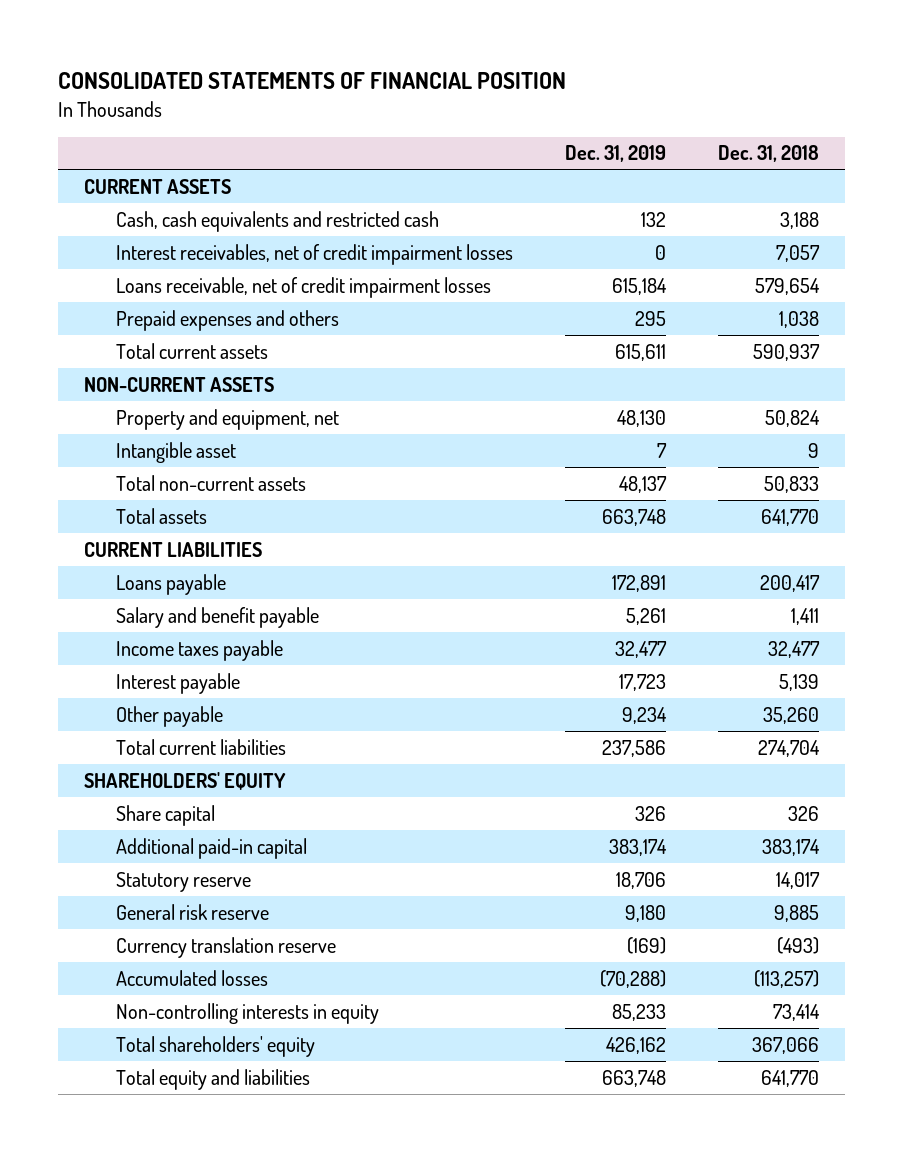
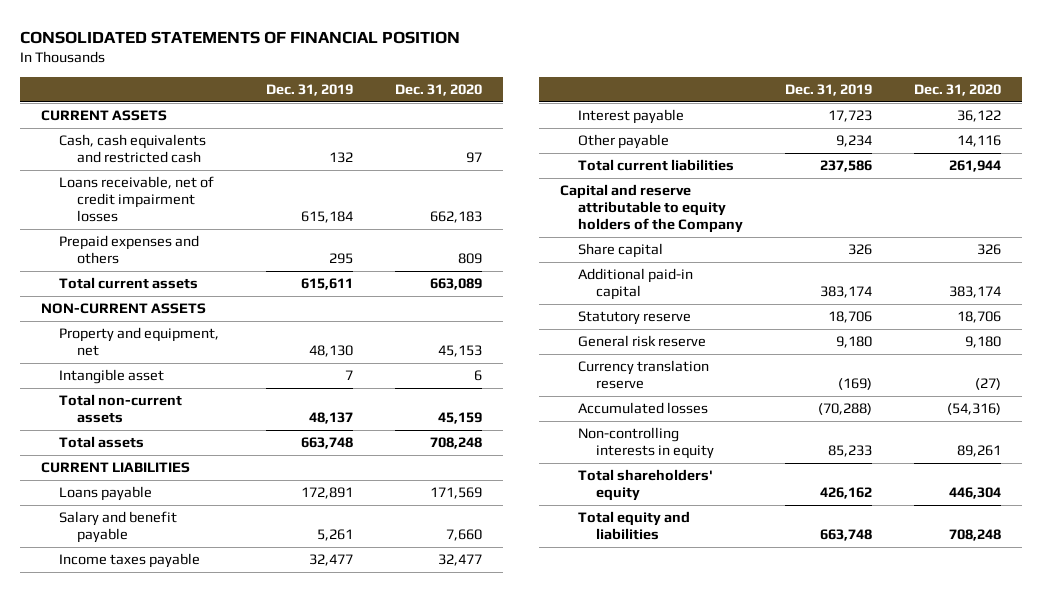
[717,145,819,163] Dec. 31, 2018 -> none
none -> [394,83,482,96] Dec. 31, 2020
[116,243,514,265] Interest receivables, net of credit impairment losses -> none
[84,771,287,790] SHAREHOLDERS' EQUITY -> none
none -> [560,184,744,233] Capital and reserve attributable to equity holders of the Company

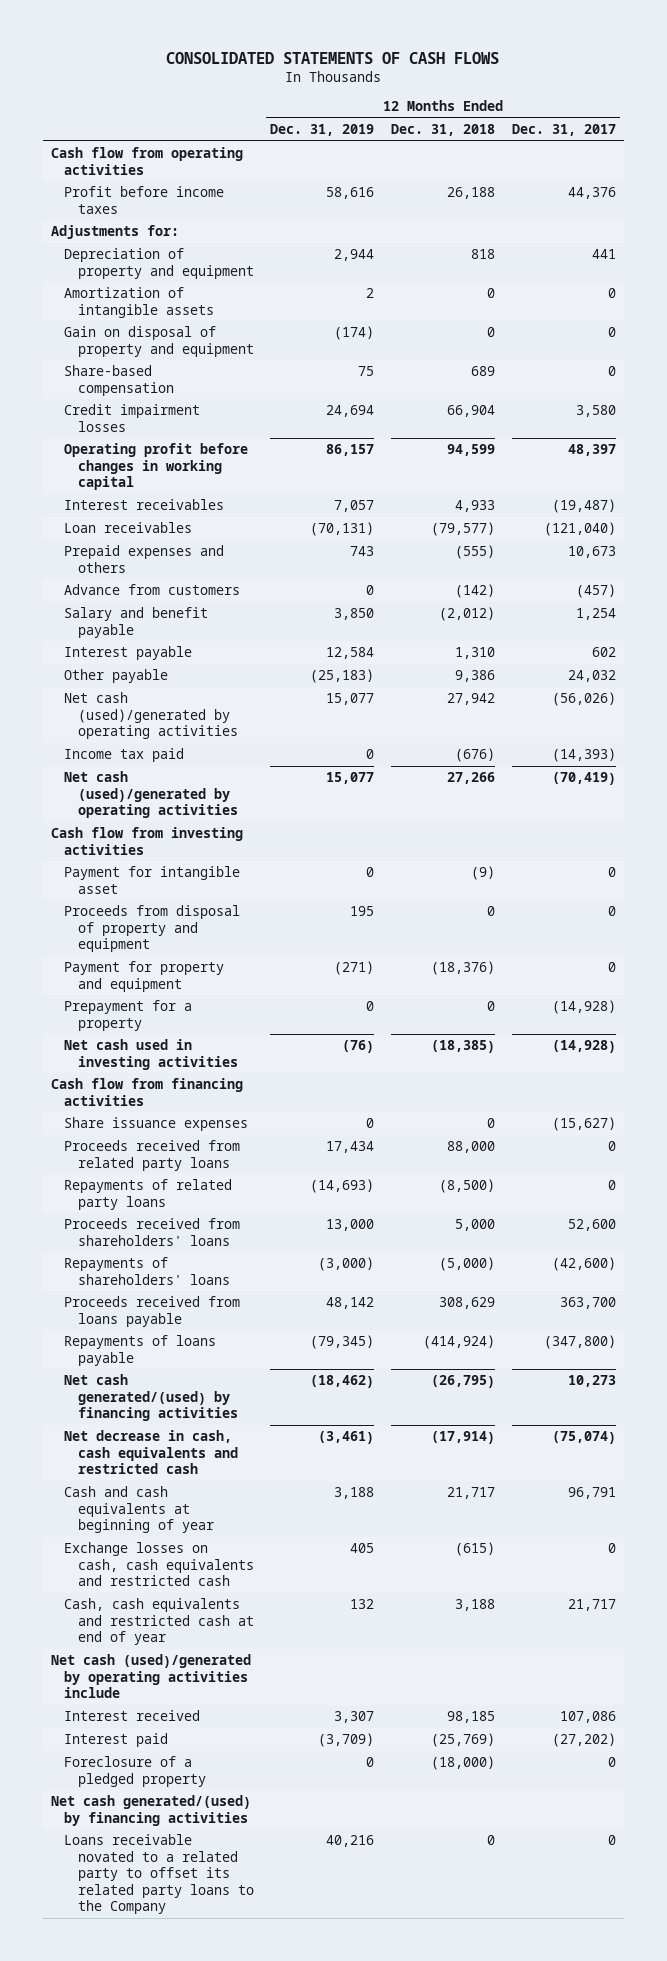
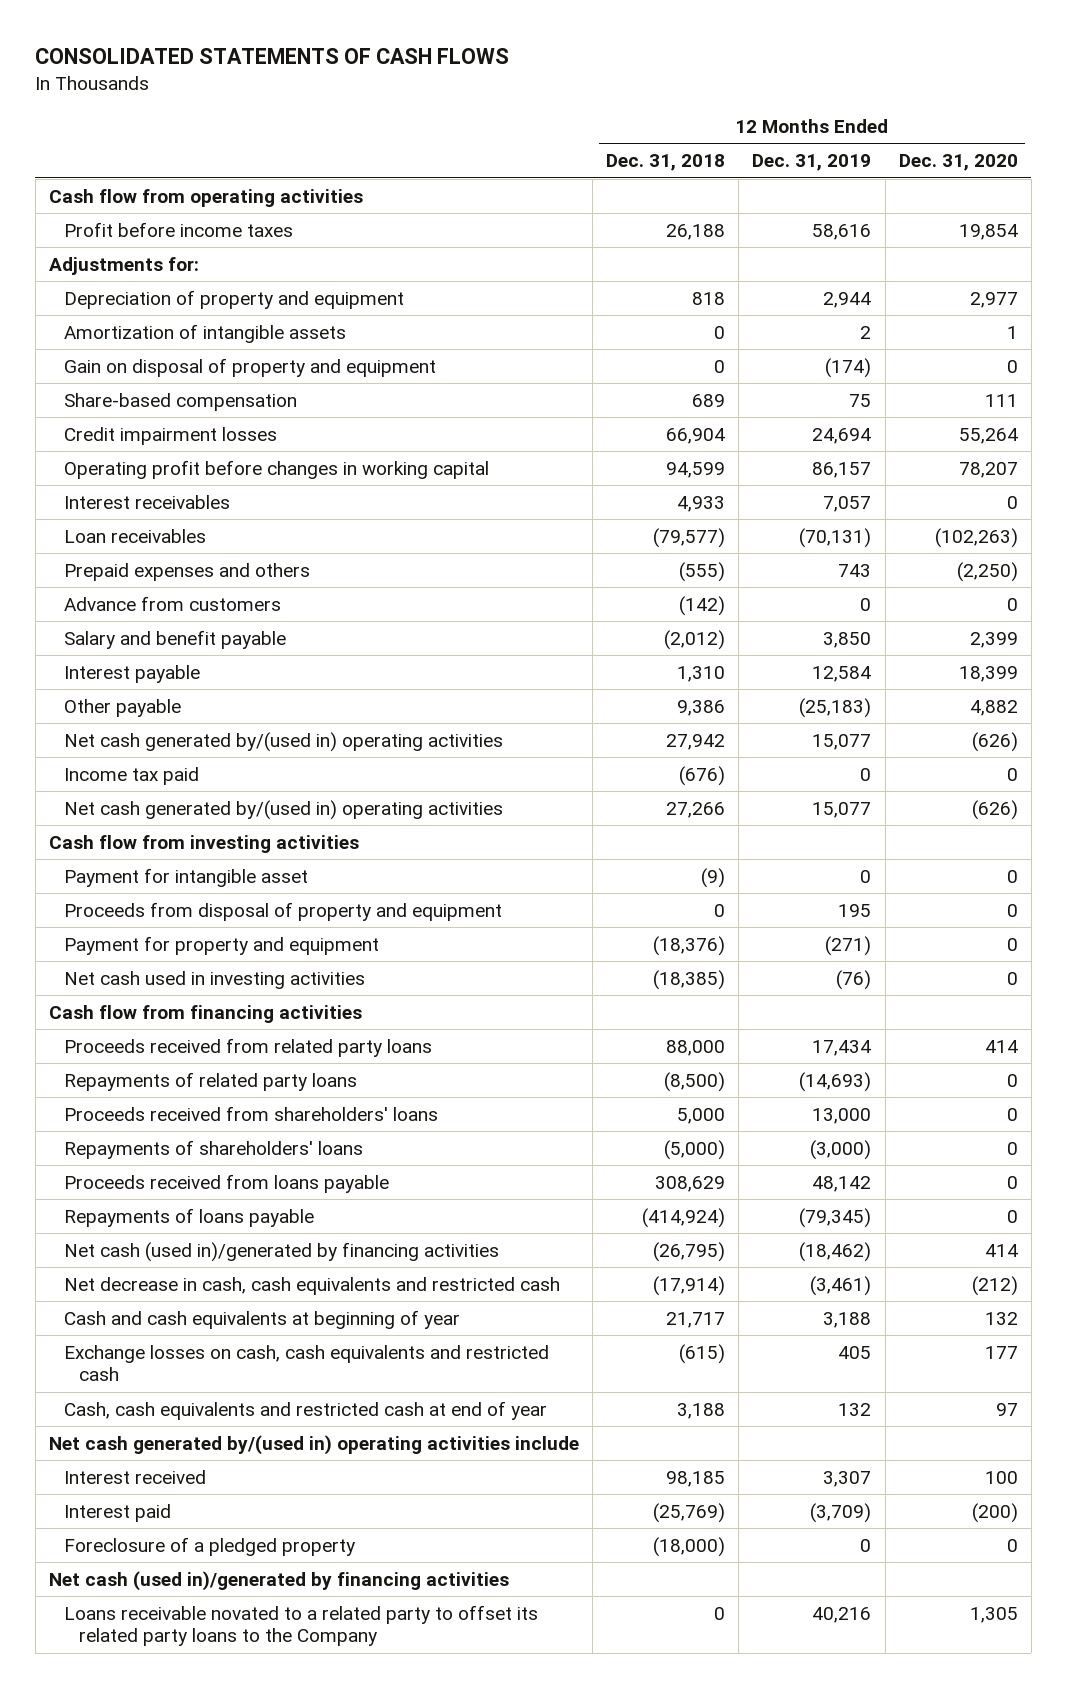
[511,124,616,137] Dec. 31, 2017 -> none
none -> [898,154,1018,172] Dec. 31, 2020
[64,692,238,740] Net cash (used)/generated by operating activities -> [64,731,504,752] Net cash generated by/(used in) operating activities
[64,771,238,819] Net cash (used)/generated by operating activities -> [64,799,504,820] Net cash generated by/(used in) operating activities
[64,1000,193,1031] Prepayment for a property -> none
[64,1117,249,1132] Share issuance expenses -> none
[64,1374,238,1422] Net cash generated/(used) by financing activities -> [64,1241,500,1262] Net cash (used in)/generated by financing activities
[51,1654,252,1699] Net cash (used)/generated by operating activities include -> [48,1434,579,1455] Net cash generated by/(used in) operating activities include
[51,1795,252,1826] Net cash generated/(used) by financing activities -> [48,1570,509,1591] Net cash (used in)/generated by financing activities

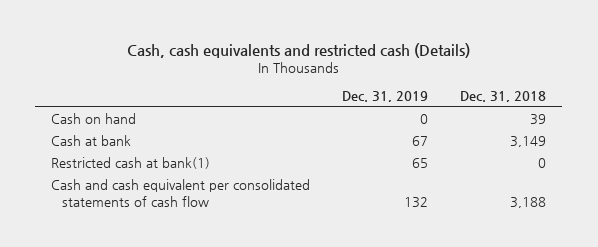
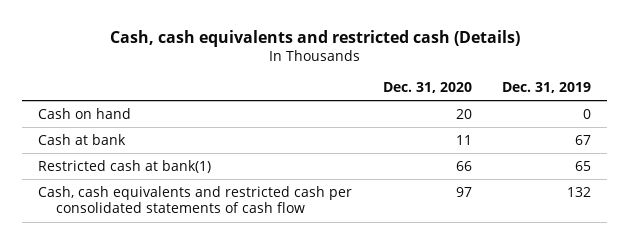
[460,91,547,103] Dec. 31, 2018 -> none
none -> [382,82,472,94] Dec. 31, 2020
[51,179,311,207] Cash and cash equivalent per consolidated statements of cash flow -> [37,185,352,214] Cash, cash equivalents and restricted cash per consolidated statements of cash flow

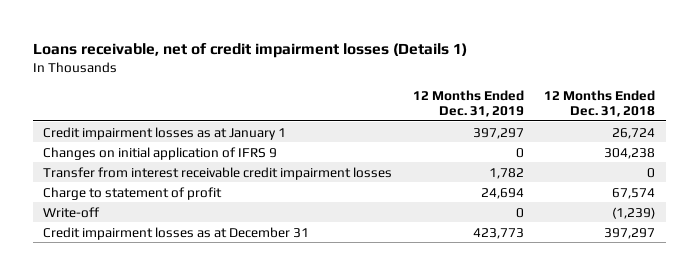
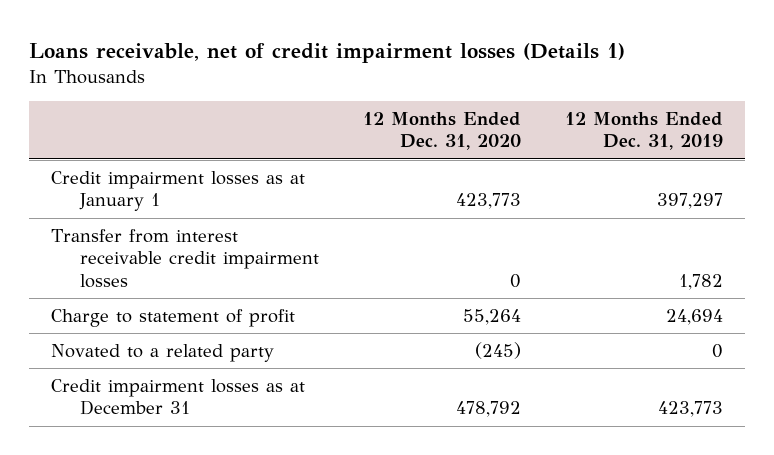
[544,89,656,117] 12 Months Ended Dec. 31, 2018 -> none
none -> [362,111,521,151] 12 Months Ended Dec. 31, 2020
[43,146,278,160] Changes on initial application of IFRS 9 -> none
[43,206,101,218] Write-off -> none
none -> [51,343,275,362] Novated to a related party

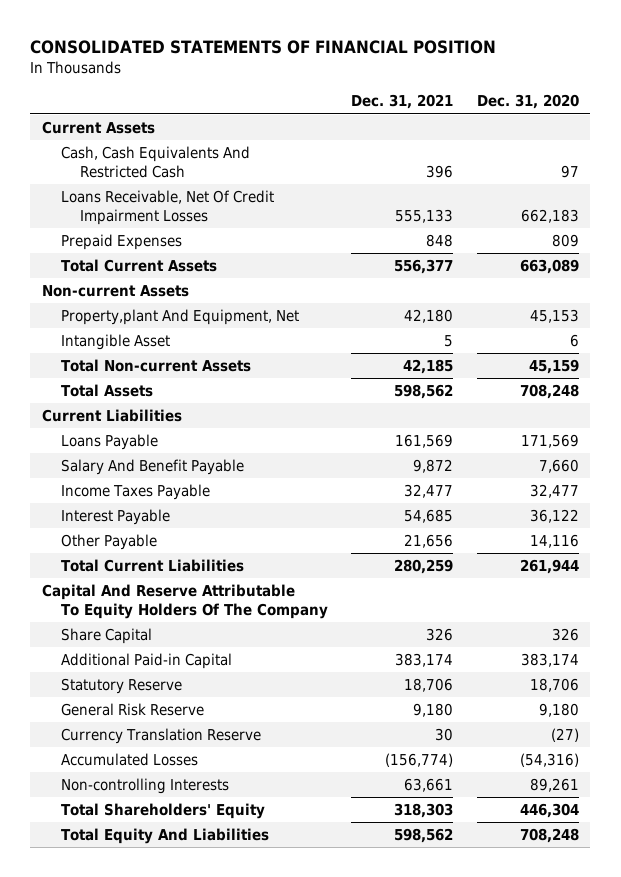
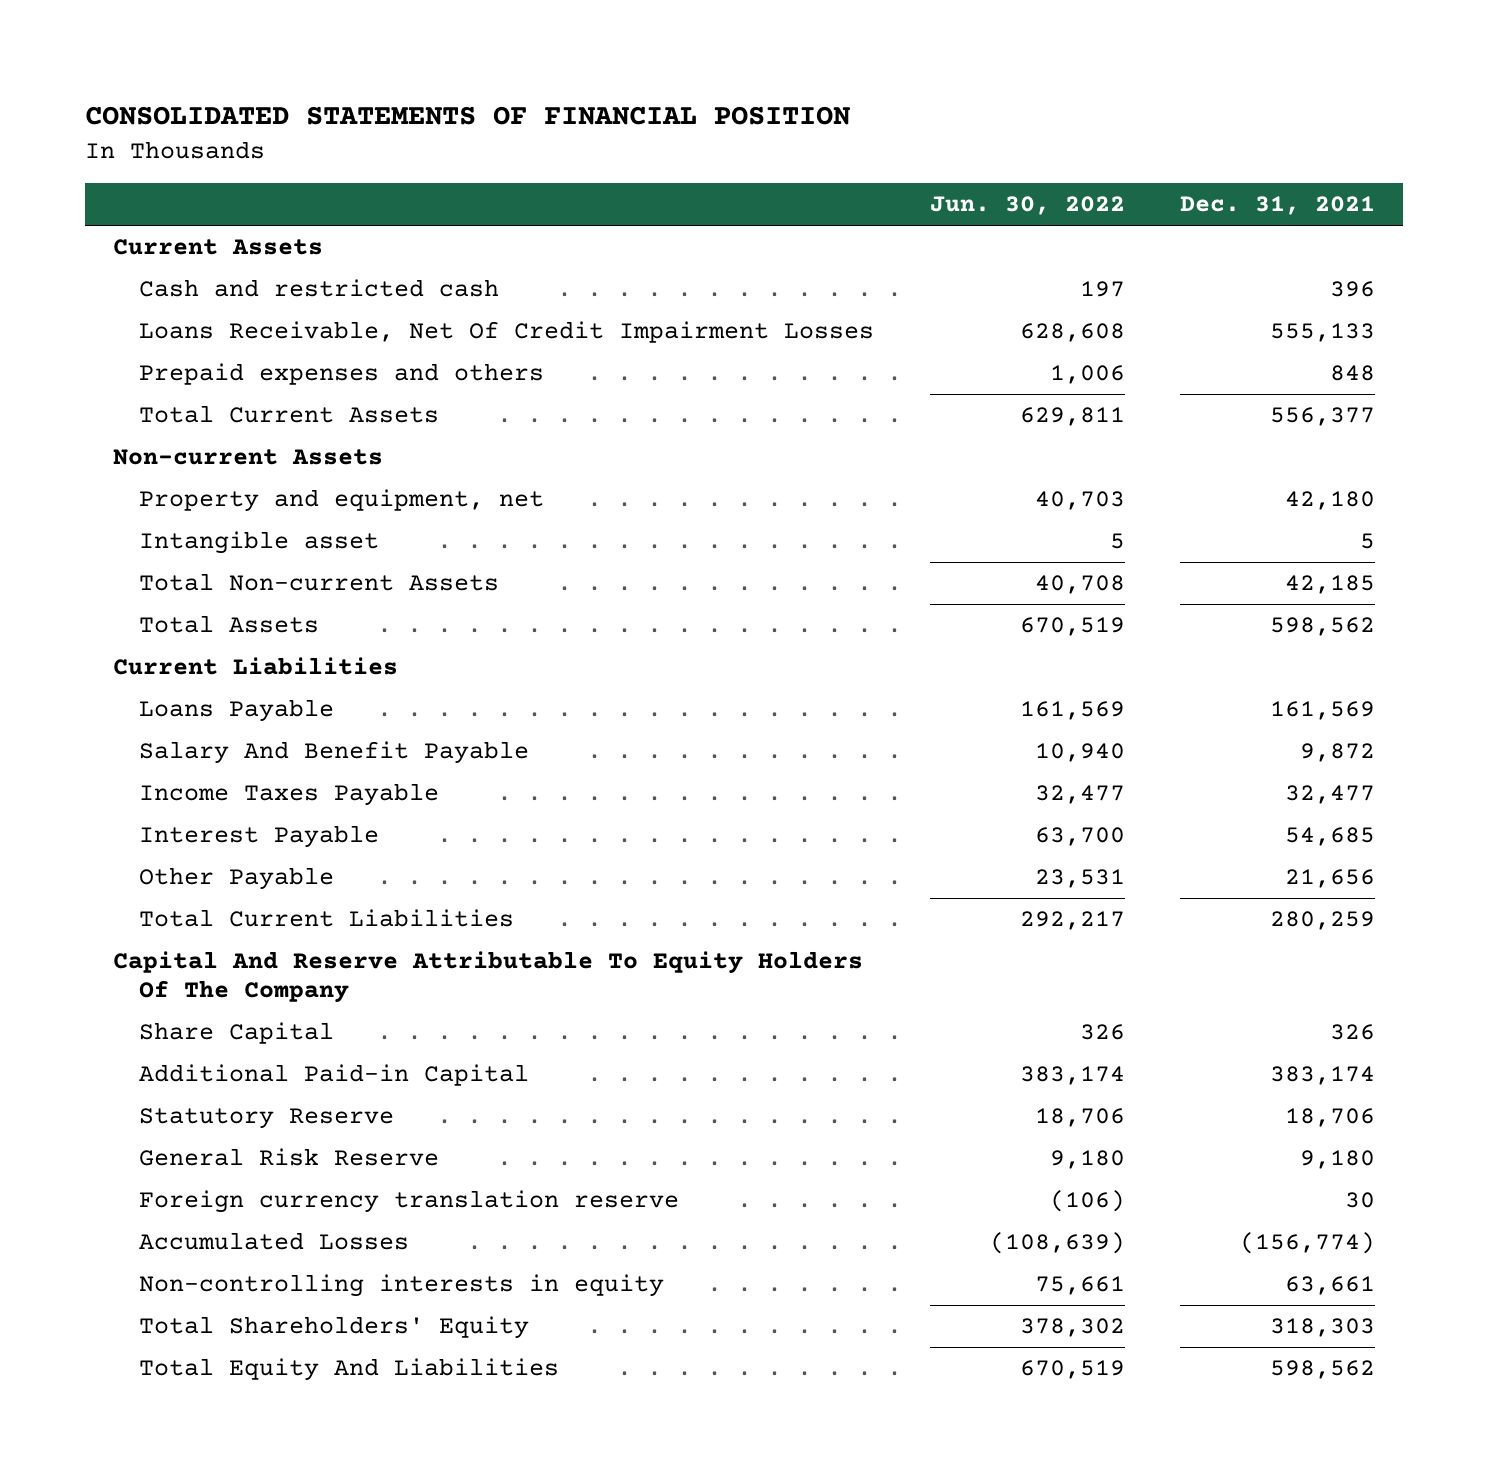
[476,94,579,110] Dec. 31, 2020 -> none
none -> [929,196,1125,216] Jun. 30, 2022
[60,146,250,179] Cash, Cash Equivalents And Restricted Cash -> [138,279,499,298] Cash and restricted cash
[60,234,182,251] Prepaid Expenses -> [138,363,544,386] Prepaid expenses and others
[60,309,299,326] Property,plant And Equipment, Net -> [138,489,544,513] Property and equipment, net
[60,334,170,351] Intangible Asset -> [138,531,379,555] Intangible asset
[60,728,261,745] Currency Translation Reserve -> [138,1190,679,1214] Foreign currency translation reserve
[60,778,229,795] Non-controlling Interests -> [138,1274,664,1298] Non-controlling interests in equity

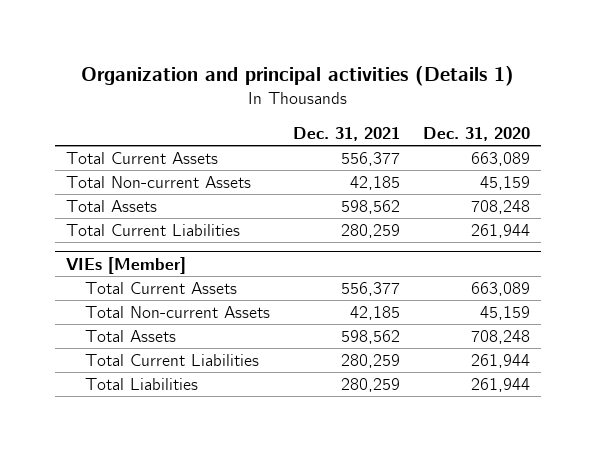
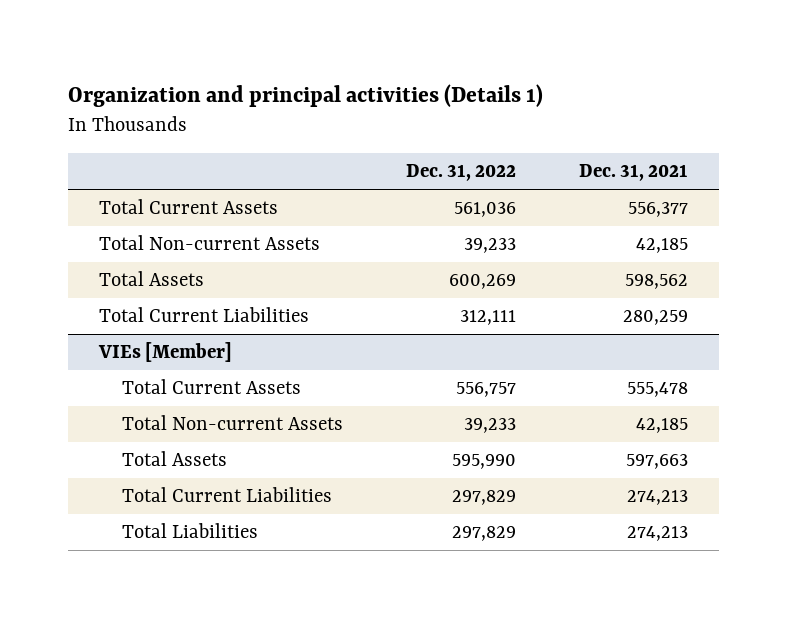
[422,126,530,141] Dec. 31, 2020 -> none
none -> [405,164,516,182] Dec. 31, 2022
[340,281,400,296] 556,377 -> [626,382,688,398] 555,478
[340,329,400,344] 598,562 -> [625,454,688,470] 597,663
[340,353,400,368] 280,259 -> [626,490,688,506] 274,213
[340,377,400,392] 280,259 -> [626,526,688,542] 274,213

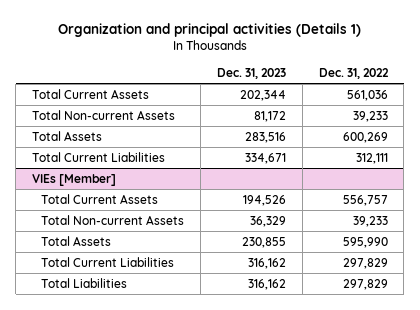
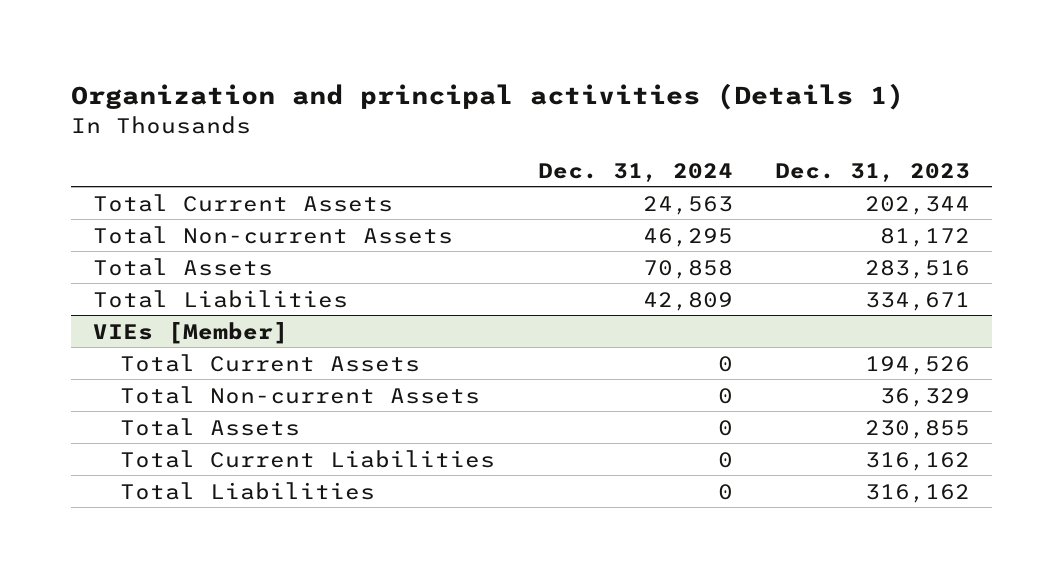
[318,67,389,79] Dec. 31, 2022 -> none
none -> [537,162,733,182] Dec. 31, 2024
[32,151,166,162] Total Current Liabilities -> [92,289,348,308] Total Liabilities

